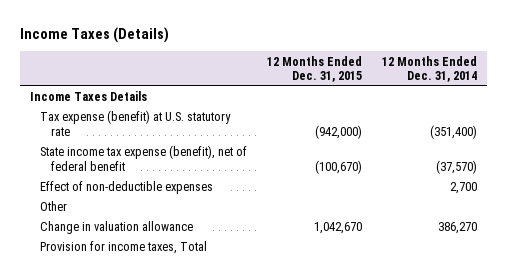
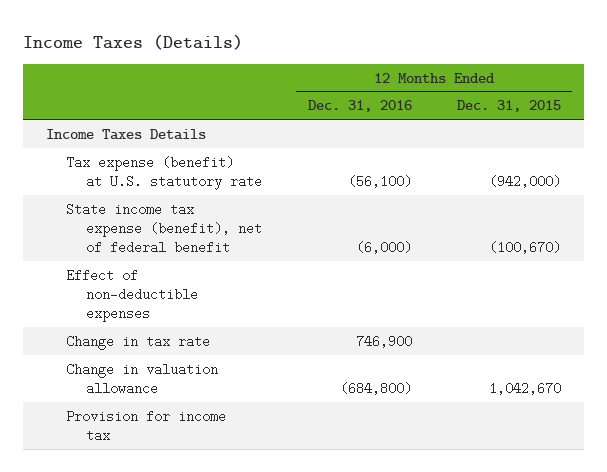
[382,55,478,83] 12 Months Ended Dec. 31, 2014 -> none
none -> [307,100,412,113] Dec. 31, 2016
[40,201,68,212] Other -> none
none -> [66,334,211,350] Change in tax rate
[40,241,208,255] Provision for income taxes, Total -> [66,409,227,442] Provision for income tax

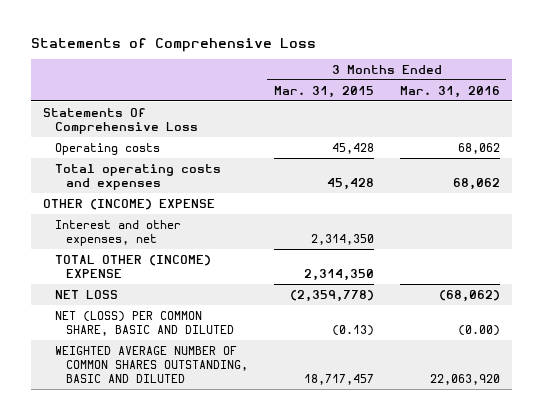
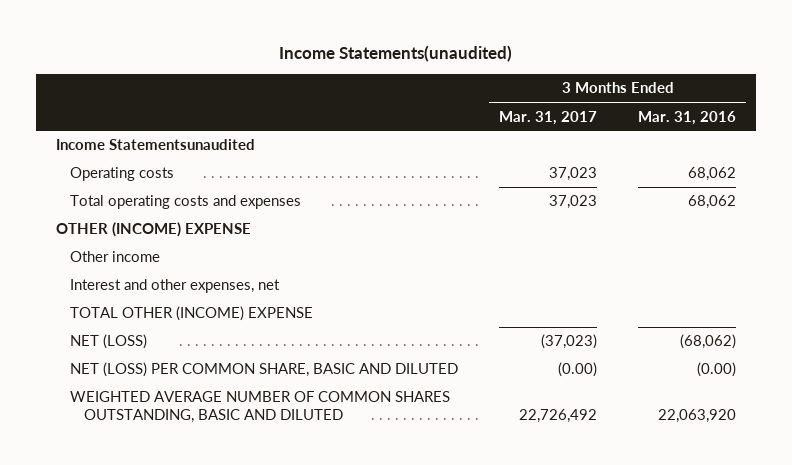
[30,38,316,53] Statements of Comprehensive Loss -> [279,45,513,63] Income Statements(unaudited)
[273,85,374,98] Mar. 31, 2015 -> none
none -> [499,110,598,125] Mar. 31, 2017
[43,107,198,134] Statements Of Comprehensive Loss -> [56,139,256,151] Income Statementsunaudited
none -> [70,251,161,263] Other income
[54,289,118,299] NET LOSS -> [70,334,148,350] NET (LOSS)

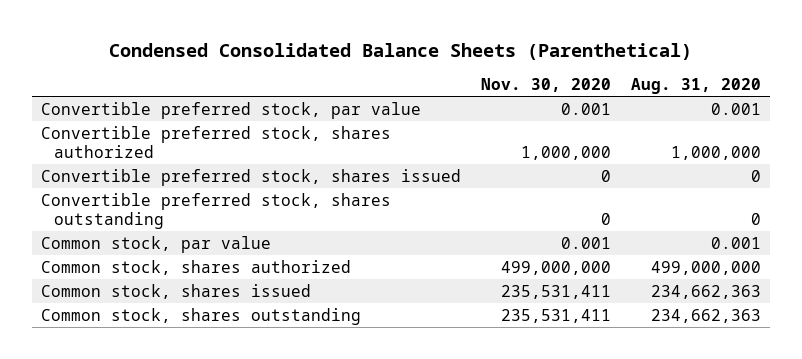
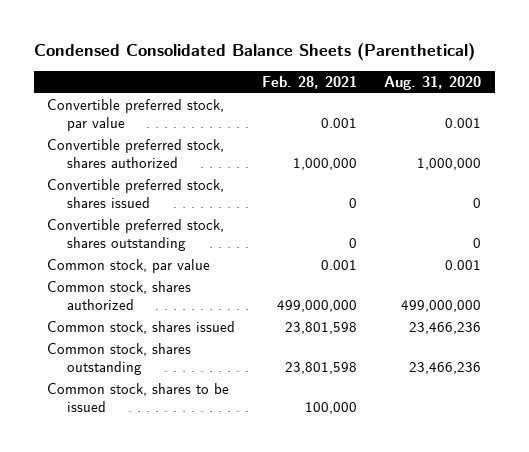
[481,78,612,93] Nov. 30, 2020 -> none
none -> [262,76,358,90] Feb. 28, 2021
[650,284,761,299] 234,662,363 -> [409,321,482,334] 23,466,236
[650,308,761,323] 234,662,363 -> [409,361,482,374] 23,466,236
none -> [47,382,230,412] Common stock, shares to be issued

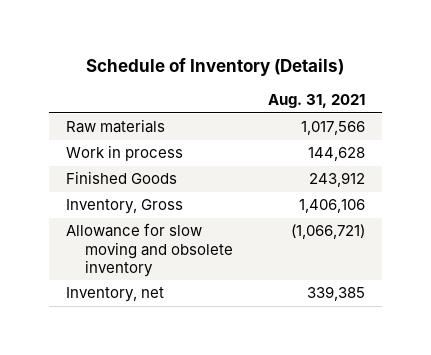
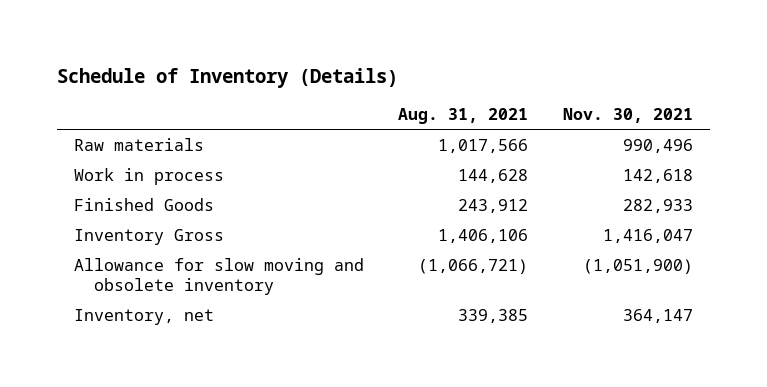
none -> [562,108,693,124] Nov. 30, 2021
[66,199,184,215] Inventory, Gross -> [73,228,224,245] Inventory Gross

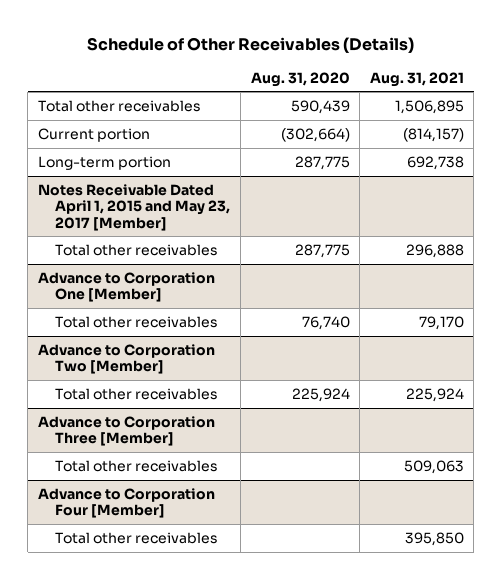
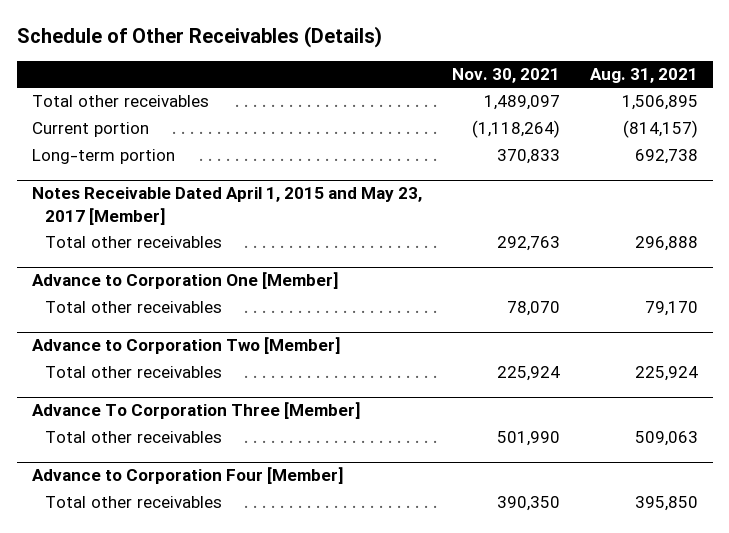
[250,71,350,87] Aug. 31, 2020 -> none
none -> [451,68,560,84] Nov. 30, 2021
[37,415,215,447] Advance to Corporation Three [Member] -> [31,402,361,420] Advance To Corporation Three [Member]

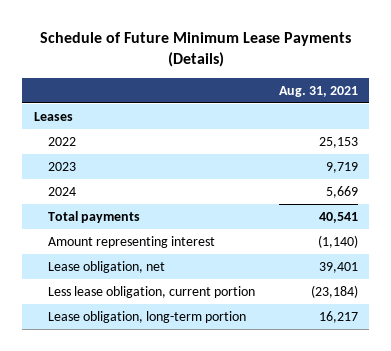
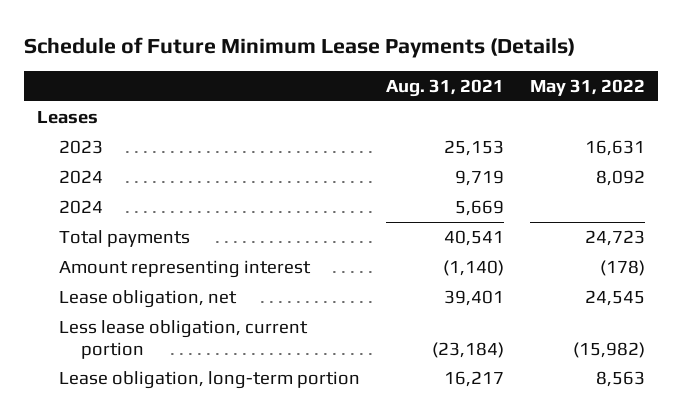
none -> [530,79,646,97] May 31, 2022
[48,136,77,146] 2022 -> [58,139,103,154] 2023
[48,161,77,171] 2023 -> [58,169,103,184] 2024

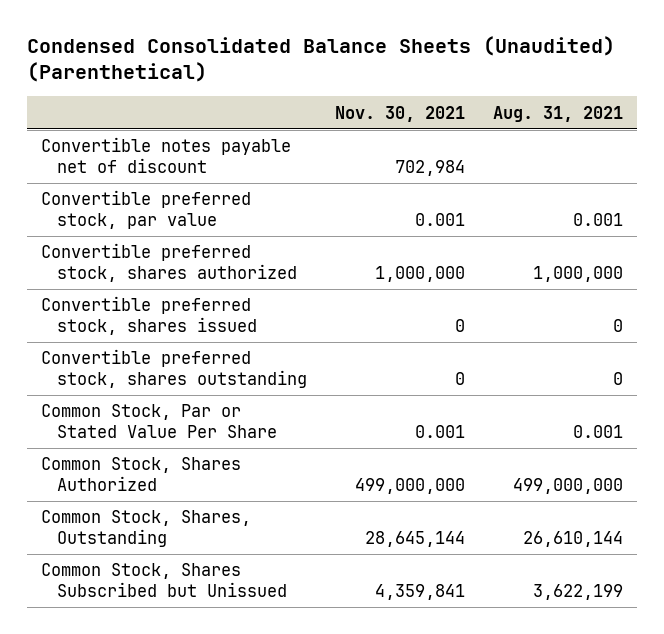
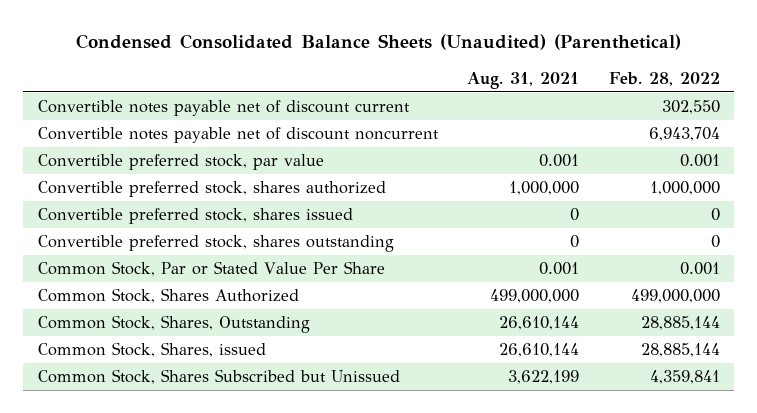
[335,105,466,122] Nov. 30, 2021 -> none
none -> [608,71,720,86] Feb. 28, 2022
[40,137,291,173] Convertible notes payable net of discount -> [37,100,410,117] Convertible notes payable net of discount current
none -> [37,127,439,144] Convertible notes payable net of discount noncurrent
none -> [37,342,266,358] Common Stock, Shares, issued

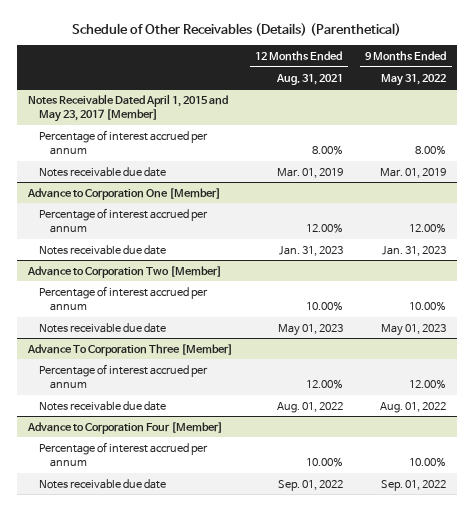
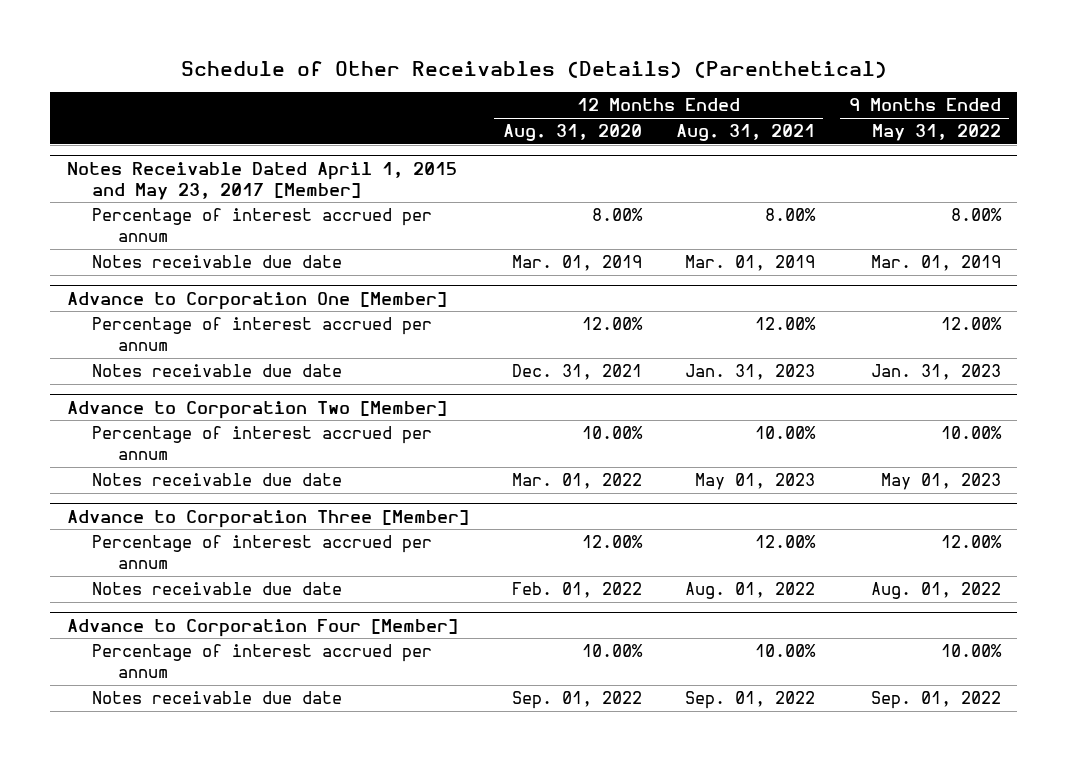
none -> [502,124,642,142] Aug. 31, 2020
[27,343,234,356] Advance To Corporation Three [Member] -> [66,509,469,528] Advance to Corporation Three [Member]

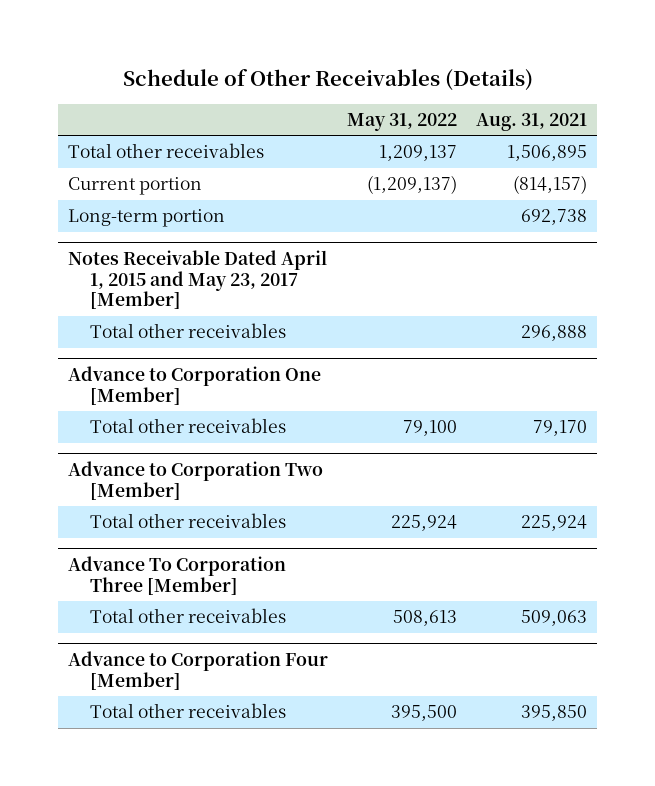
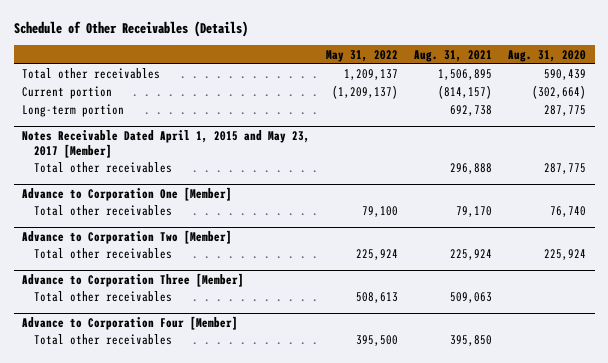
none -> [508,49,587,62] Aug. 31, 2020
[68,555,287,595] Advance To Corporation Three [Member] -> [21,272,244,287] Advance to Corporation Three [Member]

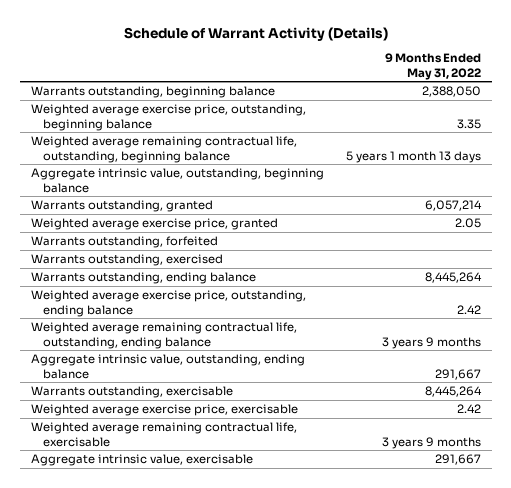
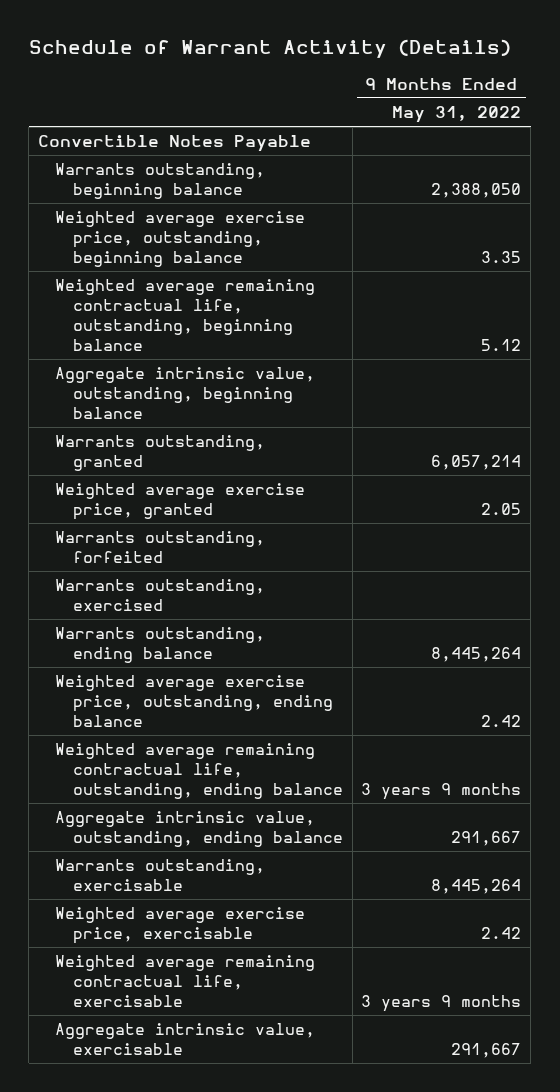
none -> [38,135,312,153] Convertible Notes Payable
[345,150,481,163] 5 years 1 month 13 days -> [481,338,522,351] 5.12

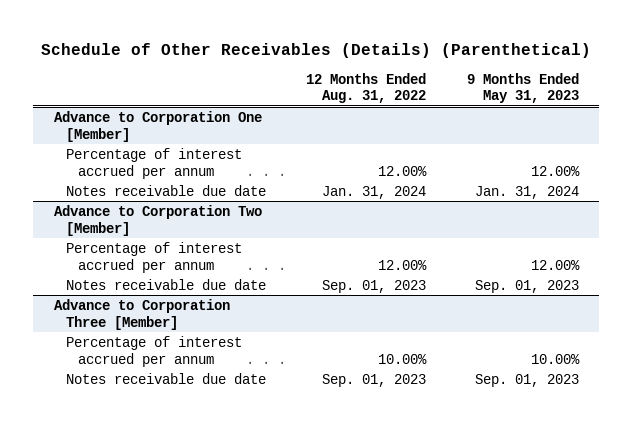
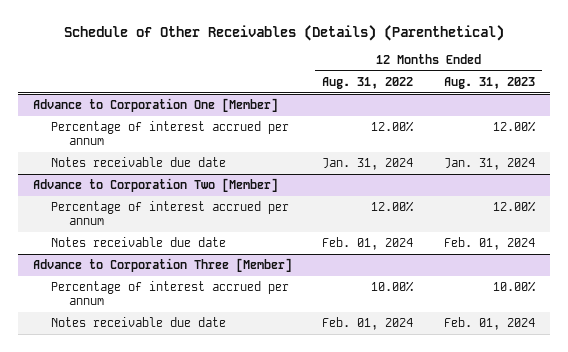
[466,72,579,104] 9 Months Ended May 31, 2023 -> none
none -> [443,76,535,89] Aug. 31, 2023
[322,279,427,293] Sep. 01, 2023 -> [322,237,414,251] Feb. 01, 2024
[322,373,427,387] Sep. 01, 2023 -> [322,317,414,331] Feb. 01, 2024

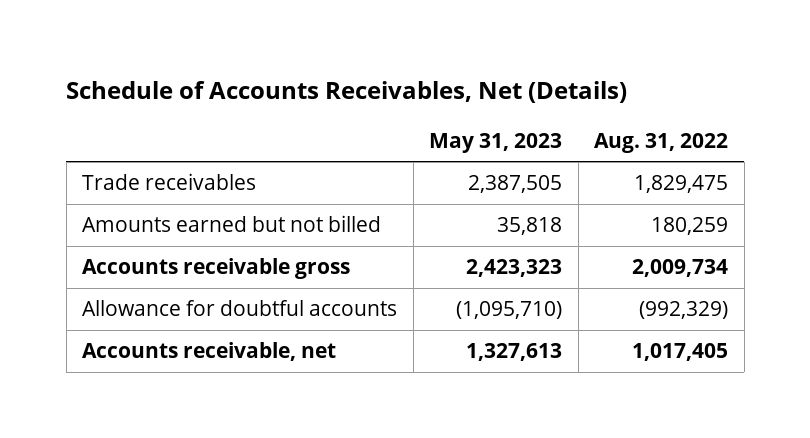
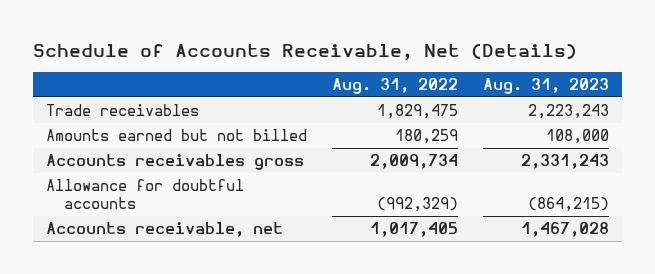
[66,80,628,103] Schedule of Accounts Receivables, Net (Details) -> [33,42,578,61] Schedule of Accounts Receivable, Net (Details)
[429,132,563,153] May 31, 2023 -> none
none -> [483,78,610,95] Aug. 31, 2023
[82,258,351,280] Accounts receivable gross -> [45,154,304,171] Accounts receivables gross

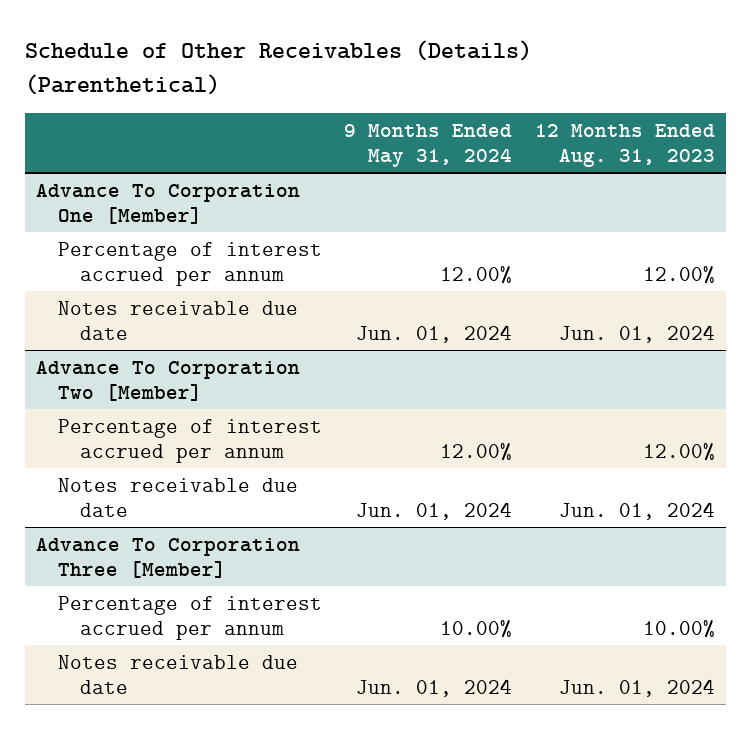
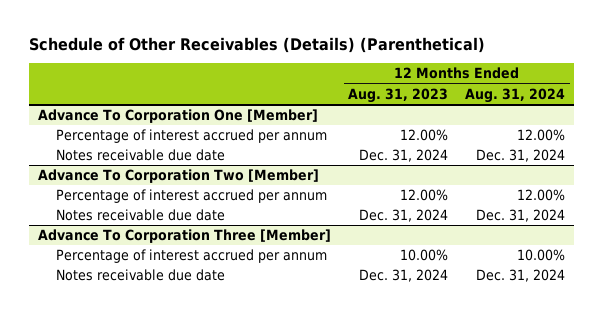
[344,123,513,167] 9 Months Ended May 31, 2024 -> none
none -> [465,87,566,103] Aug. 31, 2024
[558,324,715,343] Jun. 01, 2024 -> [359,149,449,163] Dec. 31, 2024
[558,501,715,520] Jun. 01, 2024 -> [359,209,449,223] Dec. 31, 2024
[558,678,715,697] Jun. 01, 2024 -> [359,269,449,283] Dec. 31, 2024

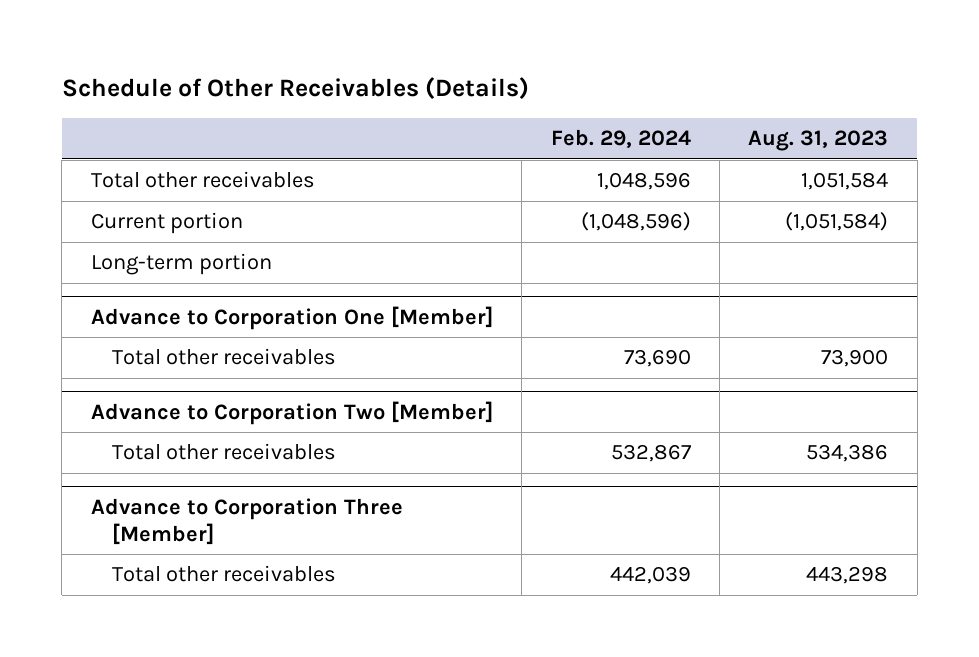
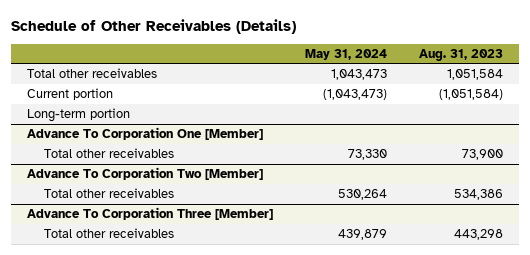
[550,129,691,149] Feb. 29, 2024 -> none
none -> [305,48,388,60] May 31, 2024
[90,305,493,330] Advance to Corporation One [Member] -> [27,127,264,141] Advance To Corporation One [Member]
[90,400,493,425] Advance to Corporation Two [Member] -> [27,167,264,181] Advance To Corporation Two [Member]
[90,497,403,545] Advance to Corporation Three [Member] -> [27,207,274,221] Advance To Corporation Three [Member]

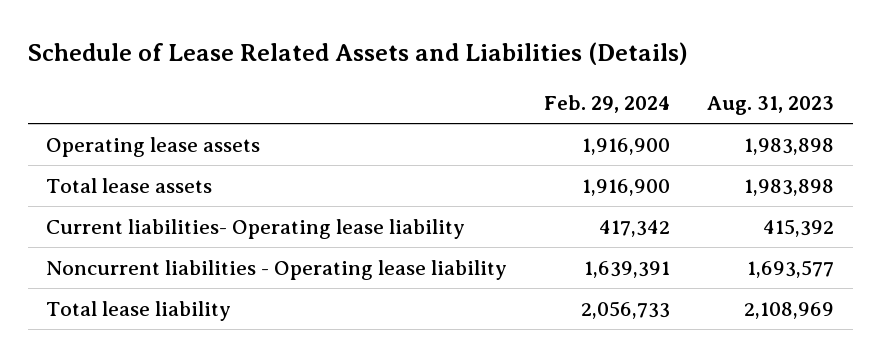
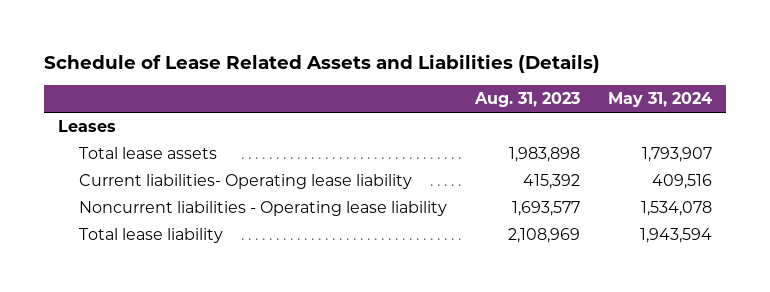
[544,94,671,113] Feb. 29, 2024 -> none
none -> [608,92,713,108] May 31, 2024
[46,136,261,157] Operating lease assets -> none
none -> [58,120,117,133] Leases

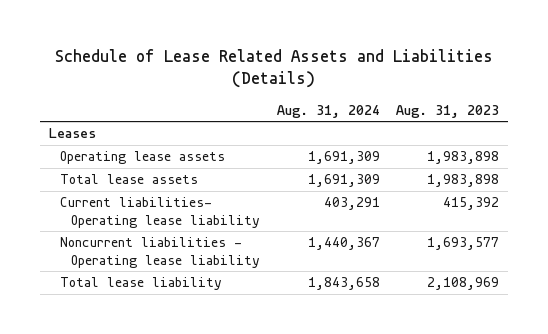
[608,92,713,108] May 31, 2024 -> none
none -> [276,104,380,118] Aug. 31, 2024
none -> [59,151,225,165] Operating lease assets

